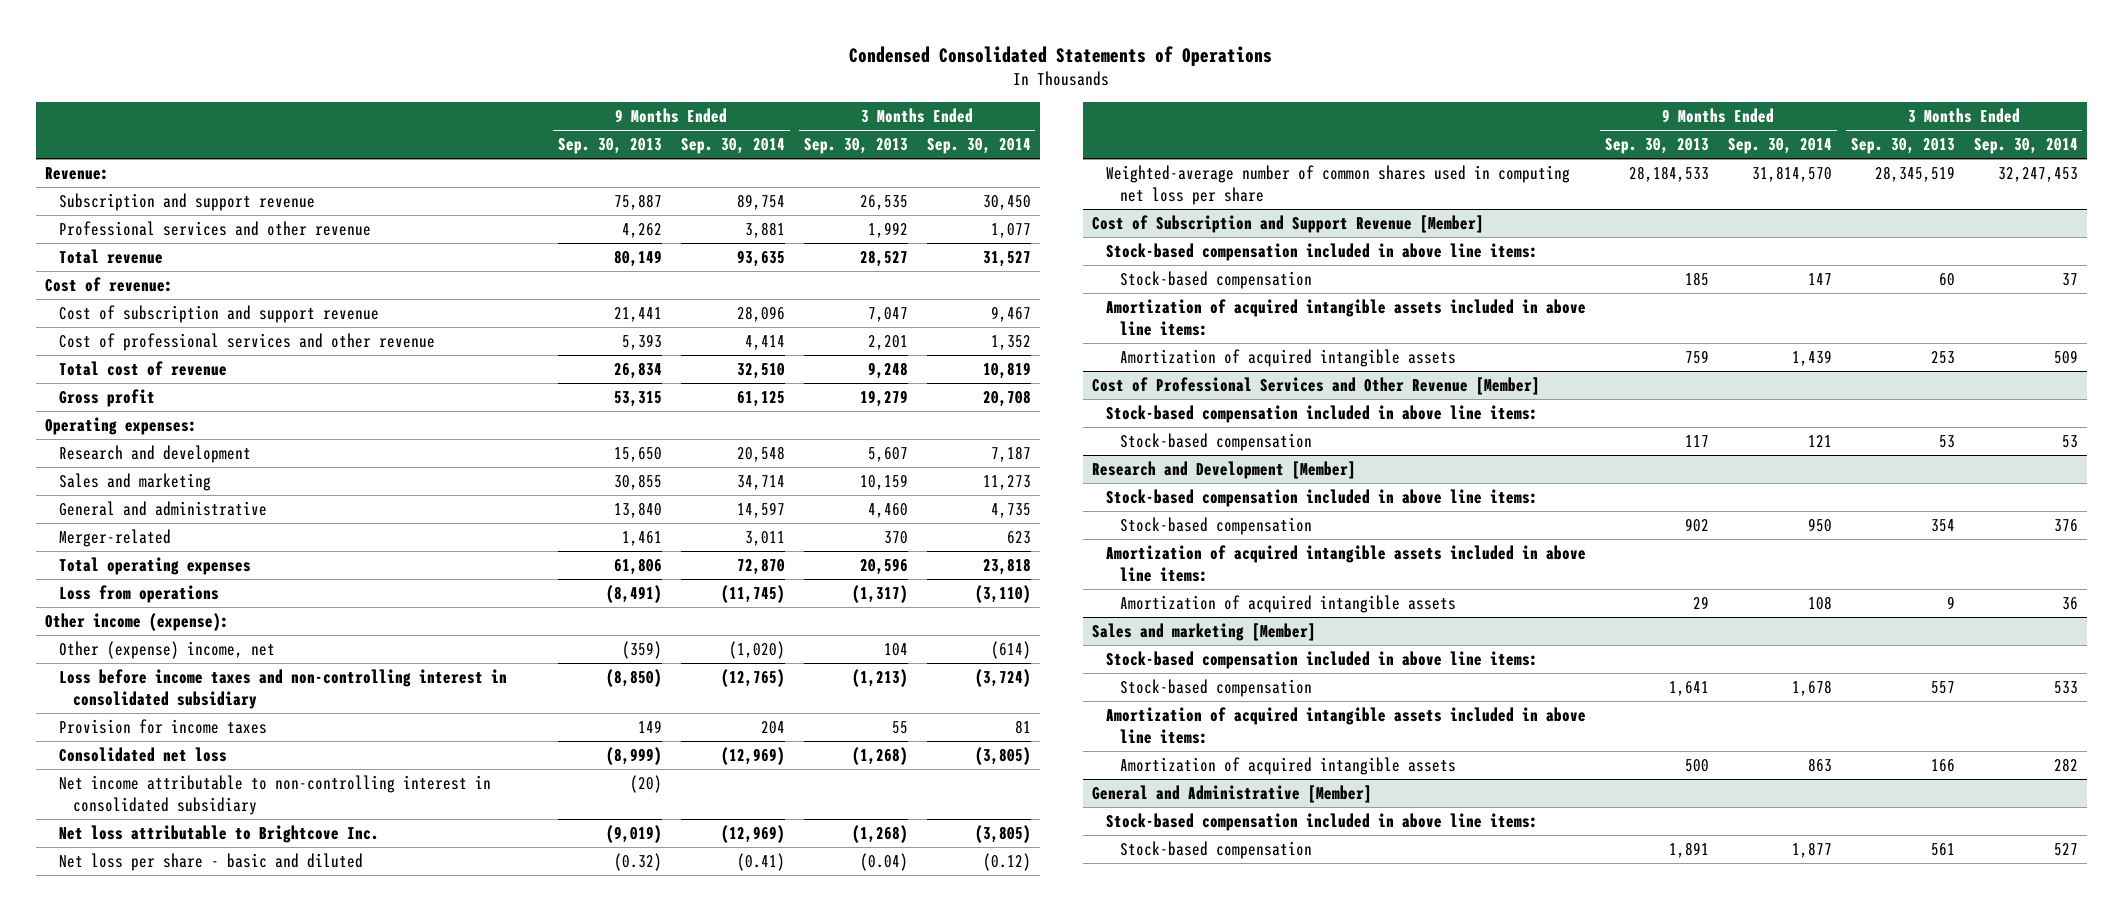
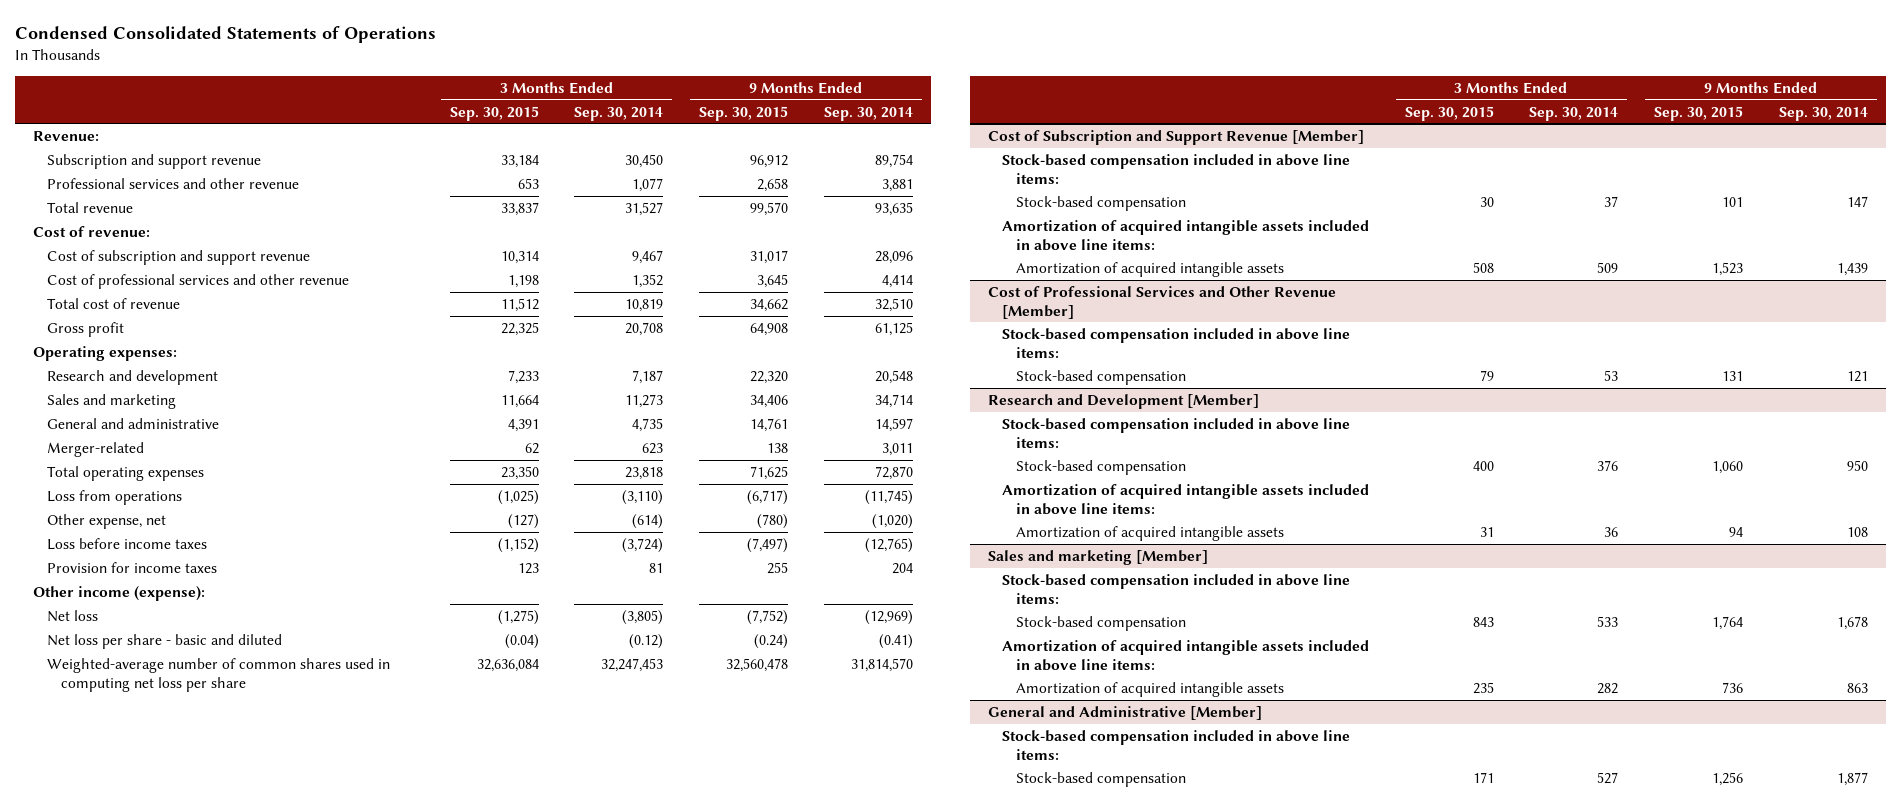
[557,138,662,155] Sep. 30, 2013 -> none
[803,138,908,155] Sep. 30, 2013 -> none
none -> [449,105,539,121] Sep. 30, 2015
none -> [699,105,789,121] Sep. 30, 2015
[59,640,276,659] Other (expense) income, net -> [46,513,166,529] Other expense, net
[59,668,508,709] Loss before income taxes and non-controlling interest in consolidated subsidiary -> [46,537,207,550] Loss before income taxes
[59,746,228,762] Consolidated net loss -> none
[59,774,492,815] Net income attributable to non-controlling interest in consolidated subsidiary -> none
[45,612,230,631] Other income (expense): -> [32,585,205,601] Other income (expense):
[59,824,380,843] Net loss attributable to Brightcove Inc. -> [46,609,98,622] Net loss

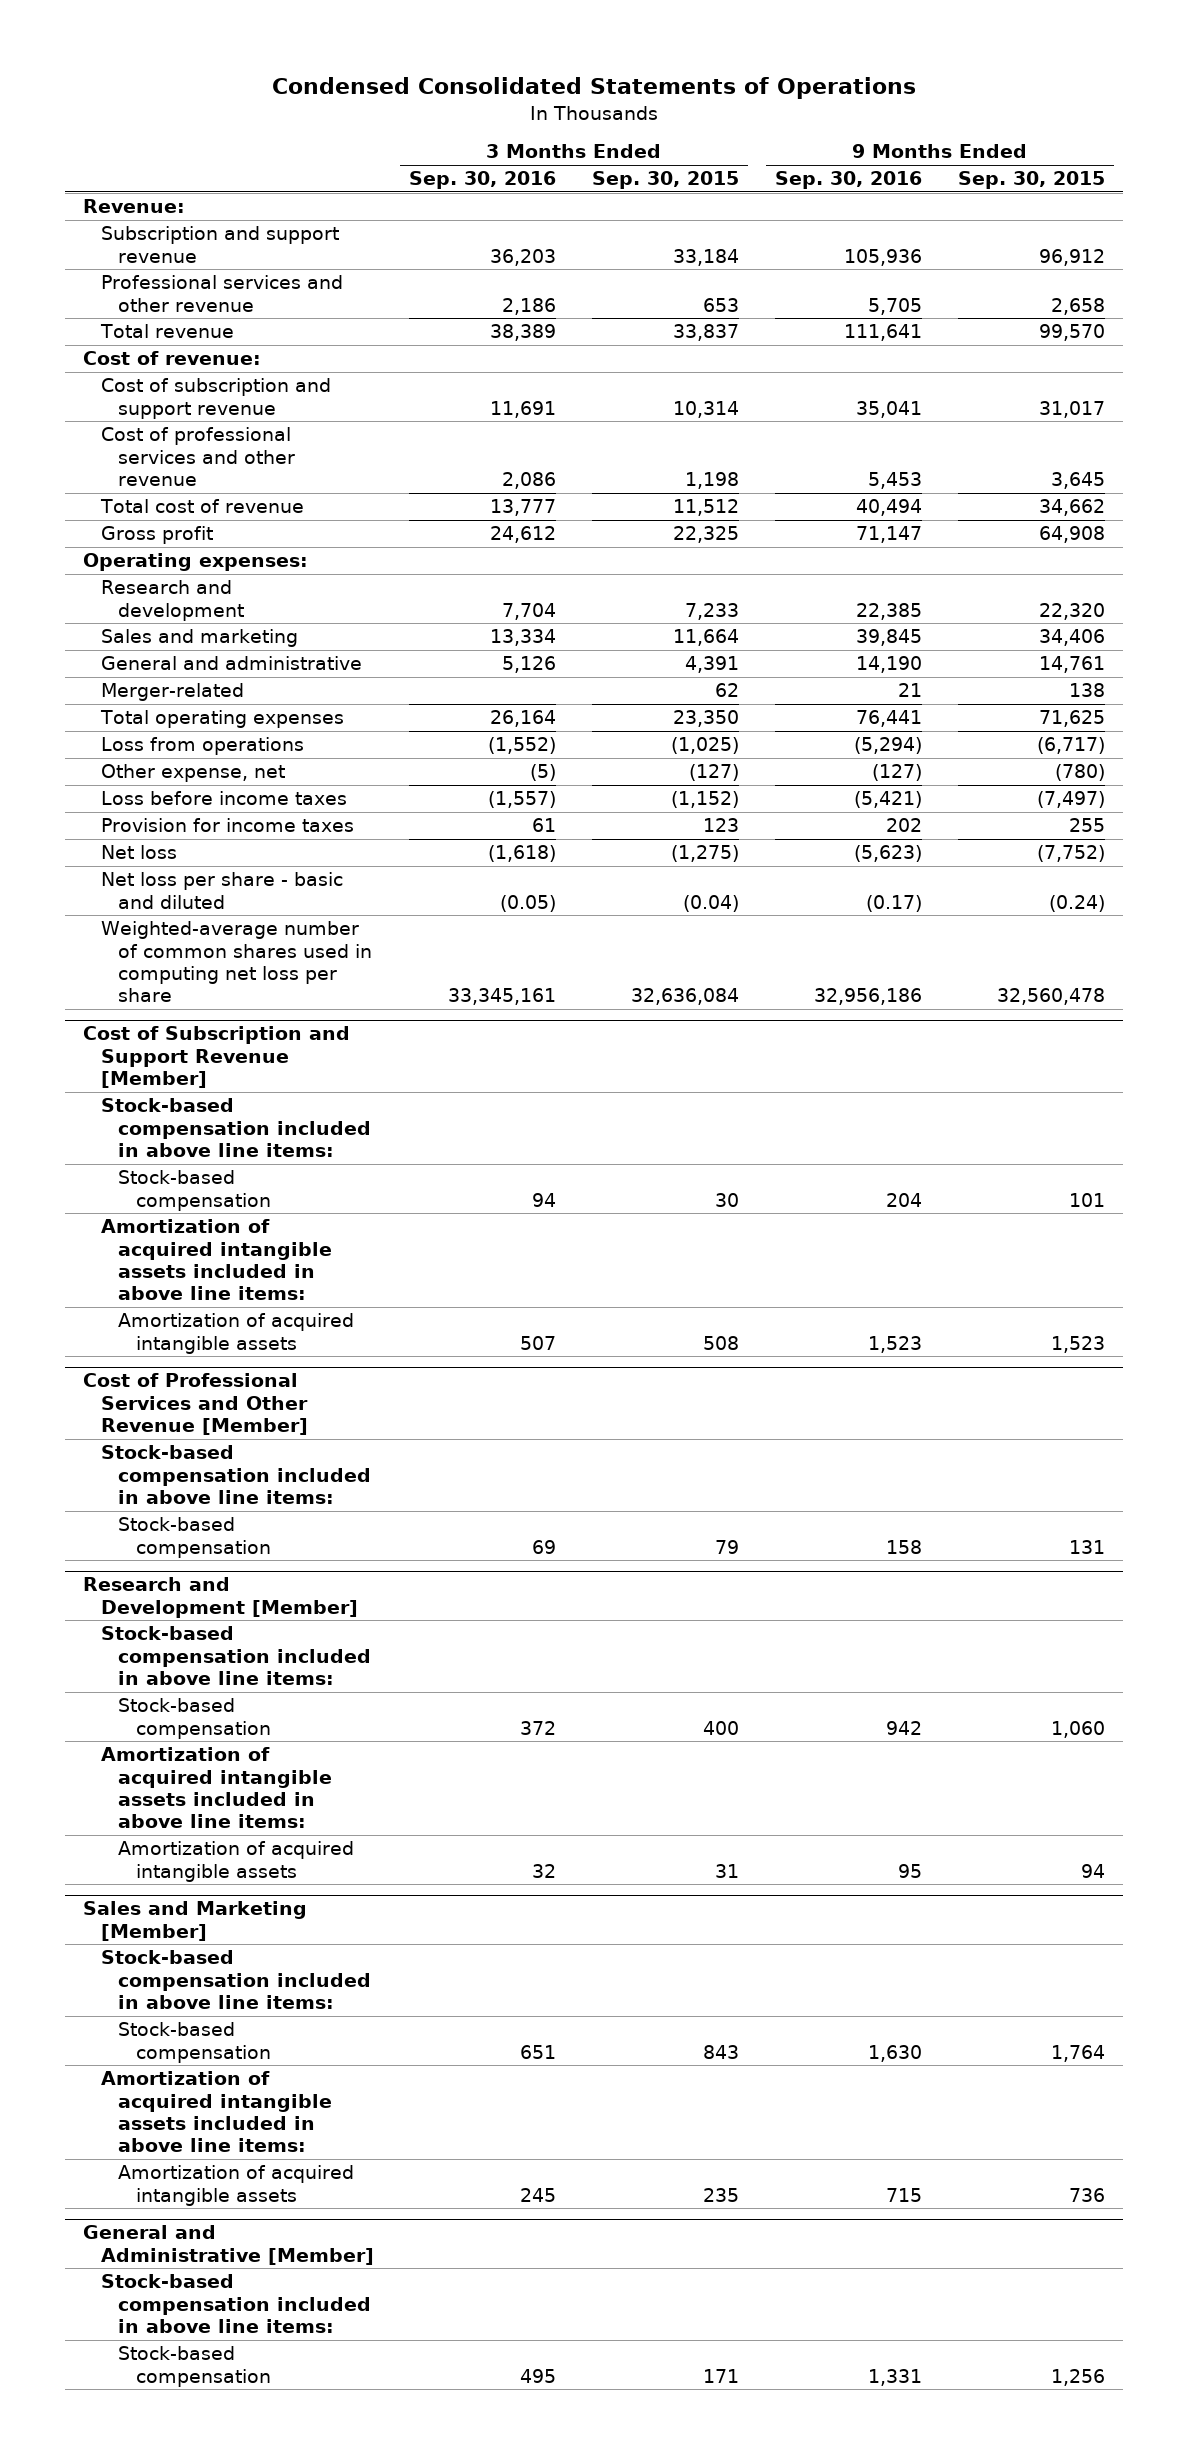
[574,106,664,121] Sep. 30, 2014 -> none
[824,106,914,121] Sep. 30, 2014 -> none
none -> [409,171,557,190] Sep. 30, 2016
none -> [774,171,922,190] Sep. 30, 2016
[32,585,205,601] Other income (expense): -> none
[987,549,1208,565] Sales and marketing [Member] -> [83,1901,308,1941] Sales and Marketing [Member]

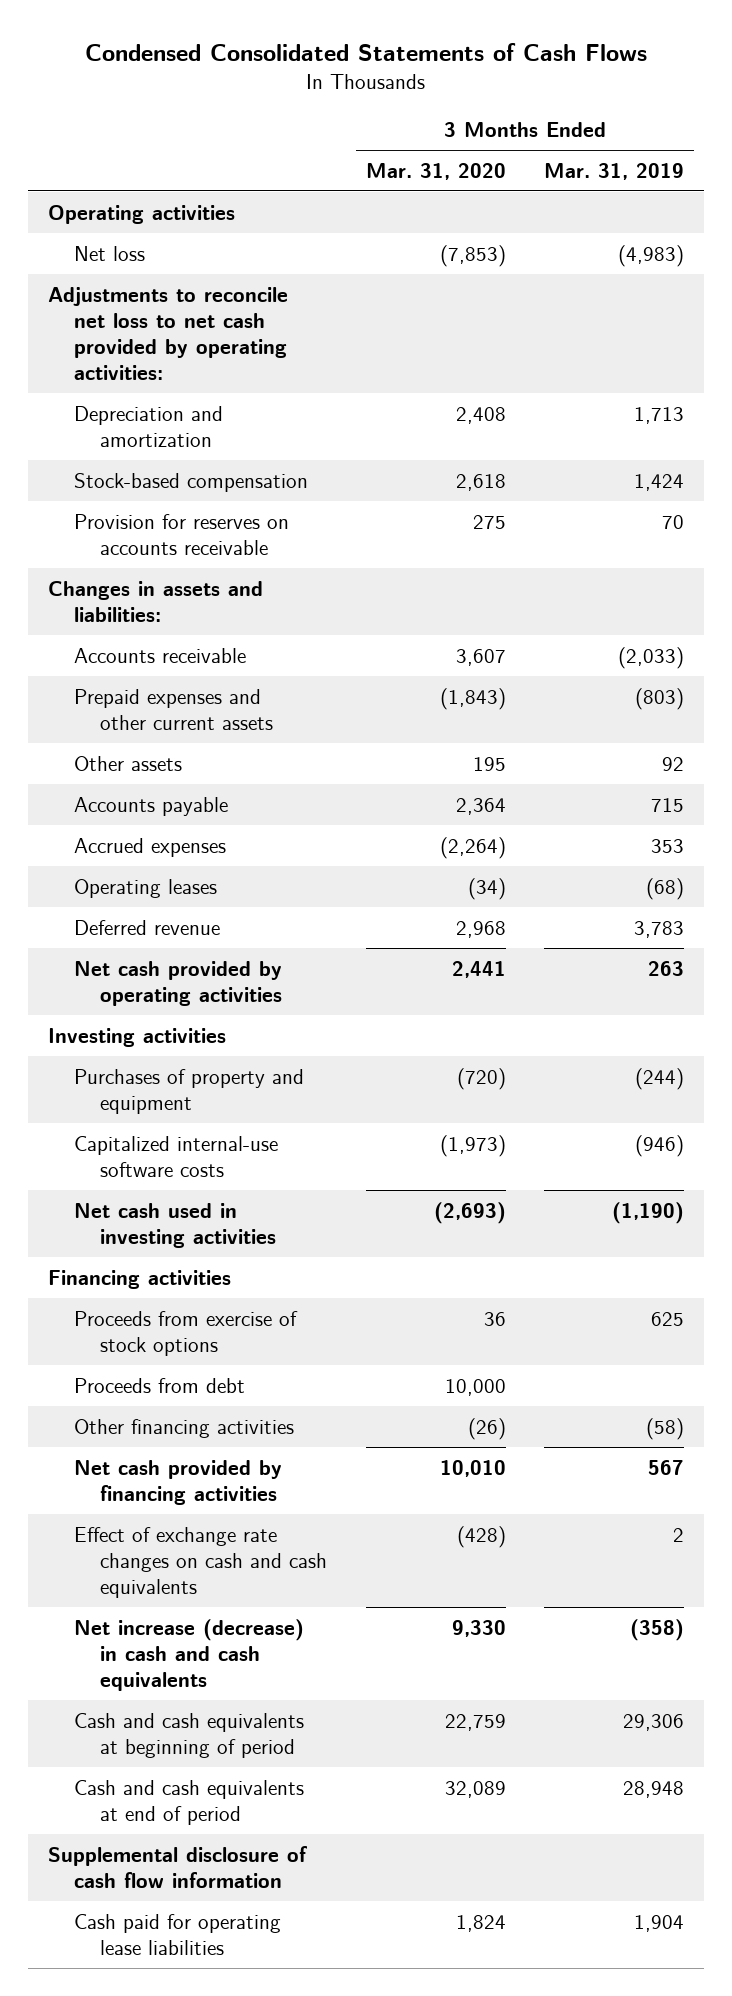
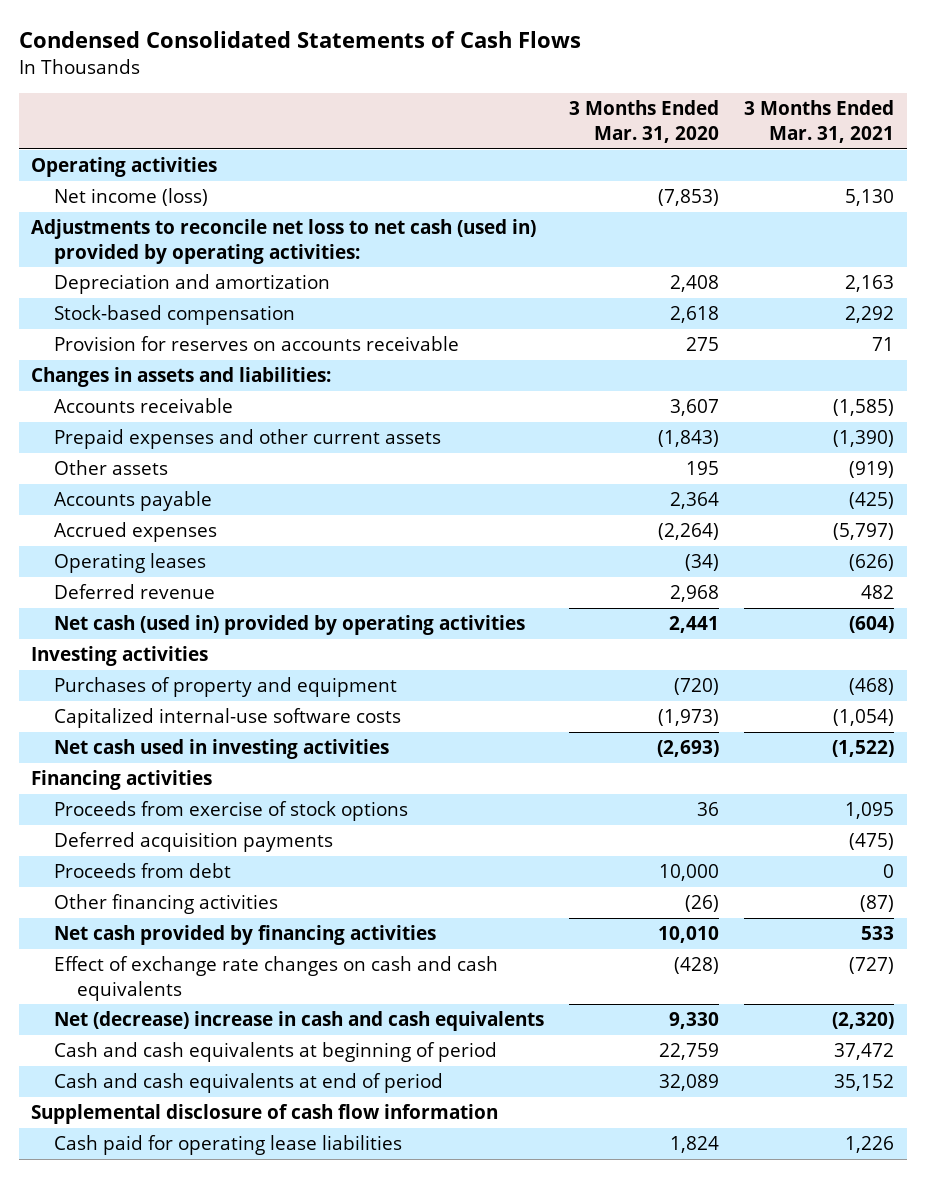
[544,162,685,180] Mar. 31, 2019 -> none
none -> [744,100,895,143] 3 Months Ended Mar. 31, 2021
[73,245,145,261] Net loss -> [54,188,209,207] Net income (loss)
[47,286,288,381] Adjustments to reconcile net loss to net cash provided by operating activities: -> [31,219,537,264] Adjustments to reconcile net loss to net cash (used in) provided by operating activities:
[73,960,283,1006] Net cash provided by operating activities -> [54,615,526,636] Net cash (used in) provided by operating activities
none -> [54,832,334,853] Deferred acquisition payments
[73,1618,304,1692] Net increase (decrease) in cash and cash equivalents -> [54,1011,545,1032] Net (decrease) increase in cash and cash equivalents

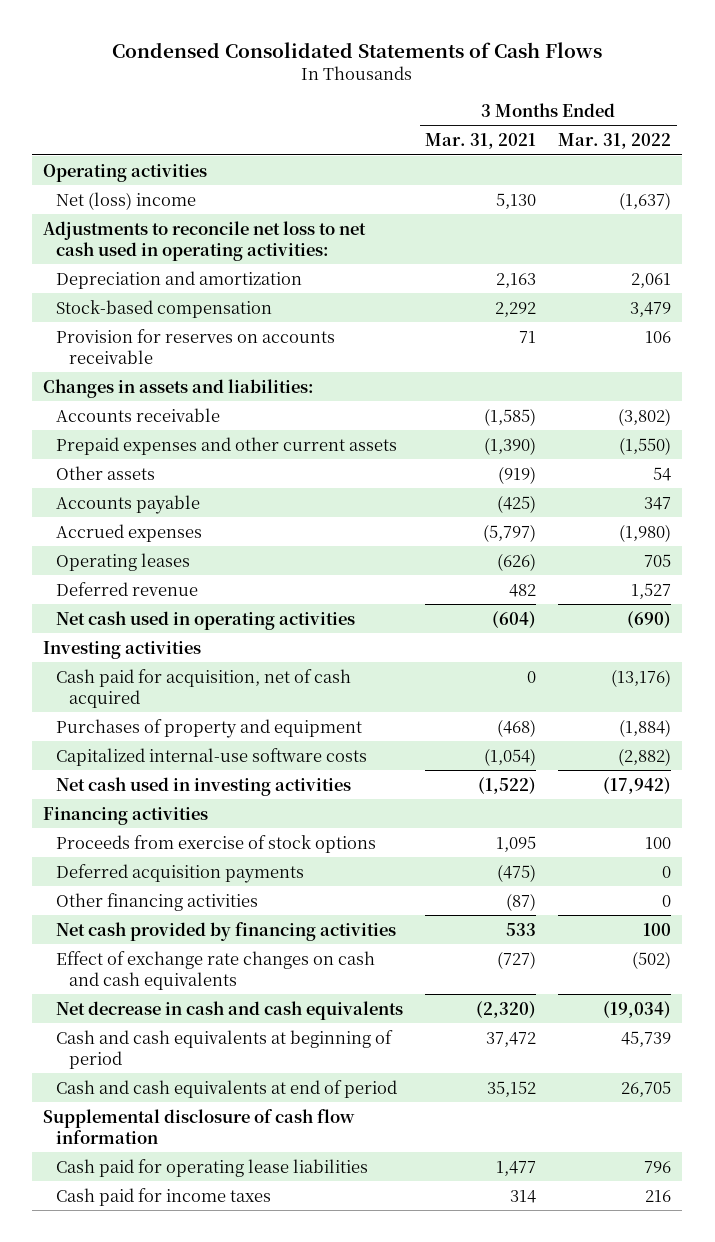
[569,100,720,143] 3 Months Ended Mar. 31, 2020 -> none
none -> [558,133,672,150] Mar. 31, 2022
[54,188,209,207] Net income (loss) -> [56,191,197,210] Net (loss) income
[31,219,537,264] Adjustments to reconcile net loss to net cash (used in) provided by operating activities: -> [43,220,367,261] Adjustments to reconcile net loss to net cash used in operating activities:
[54,615,526,636] Net cash (used in) provided by operating activities -> [56,610,356,630] Net cash used in operating activities
none -> [56,668,352,708] Cash paid for acquisition, net of cash acquired
[54,863,232,879] Proceeds from debt -> none
[54,1011,545,1032] Net (decrease) increase in cash and cash equivalents -> [56,1000,404,1020] Net decrease in cash and cash equivalents
[845,1136,895,1154] 1,226 -> [496,1160,537,1176] 1,477
none -> [56,1187,272,1206] Cash paid for income taxes

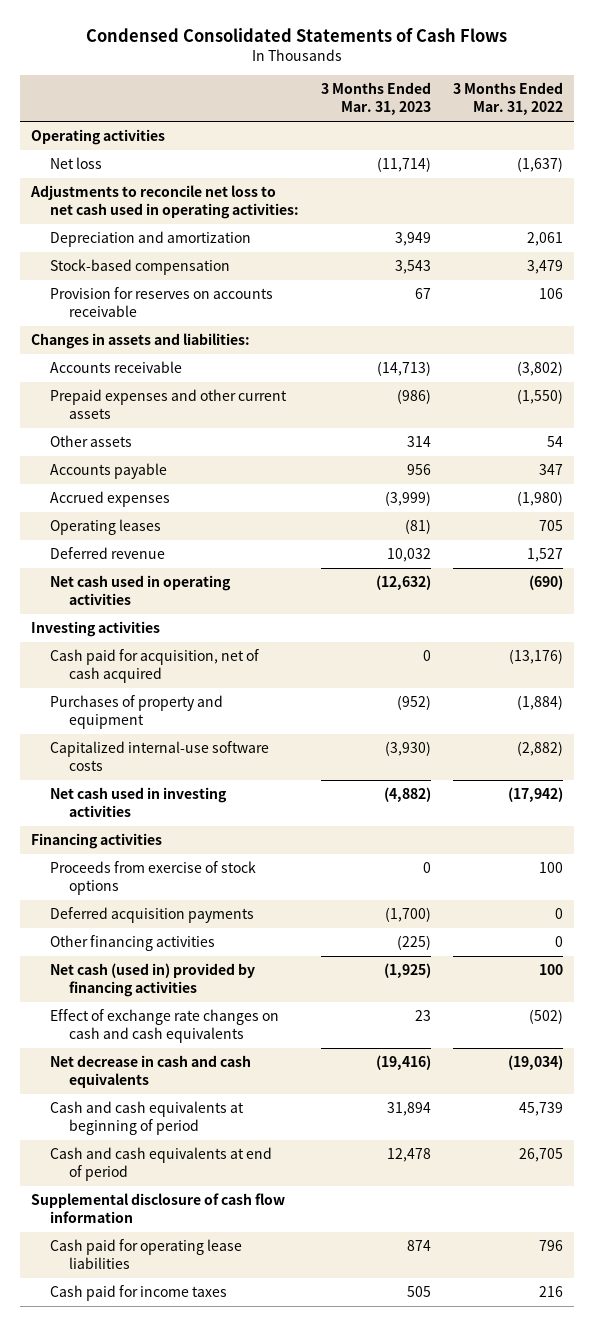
[425,133,537,150] Mar. 31, 2021 -> none
none -> [320,82,431,116] 3 Months Ended Mar. 31, 2023
[56,191,197,210] Net (loss) income -> [49,157,102,170] Net loss
[56,921,397,941] Net cash provided by financing activities -> [49,963,255,998] Net cash (used in) provided by financing activities

